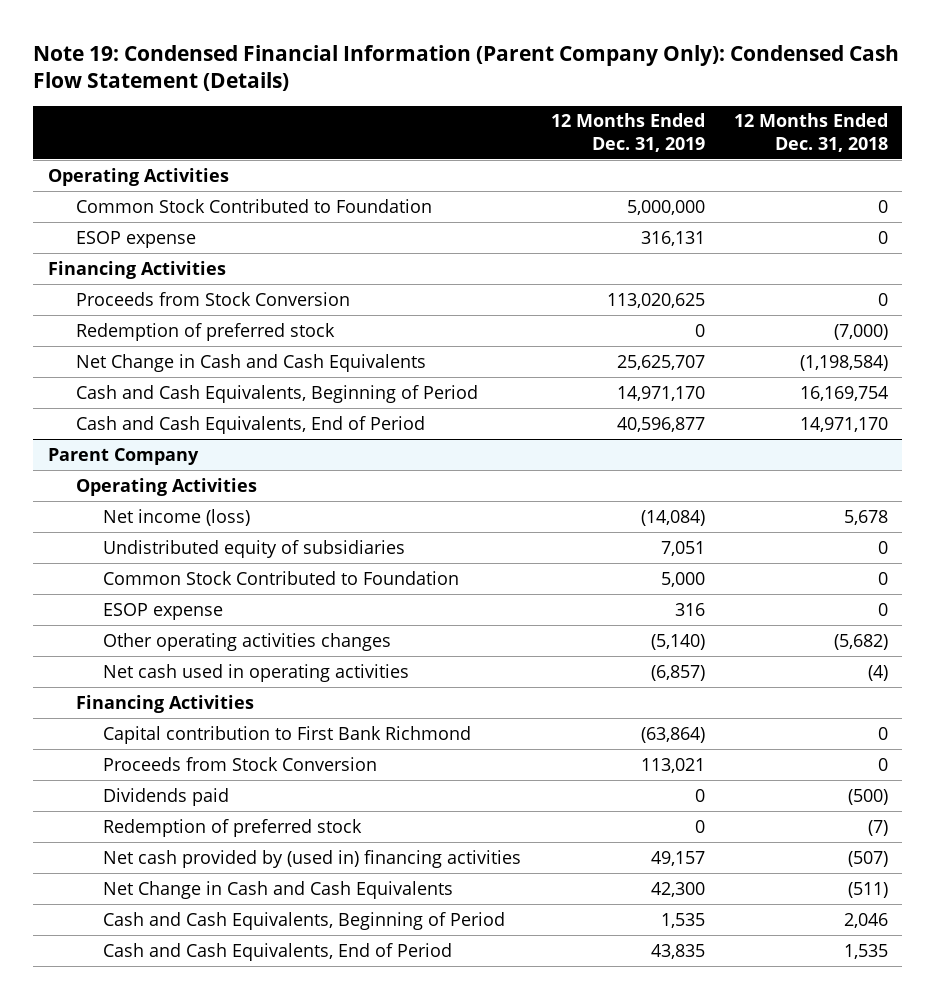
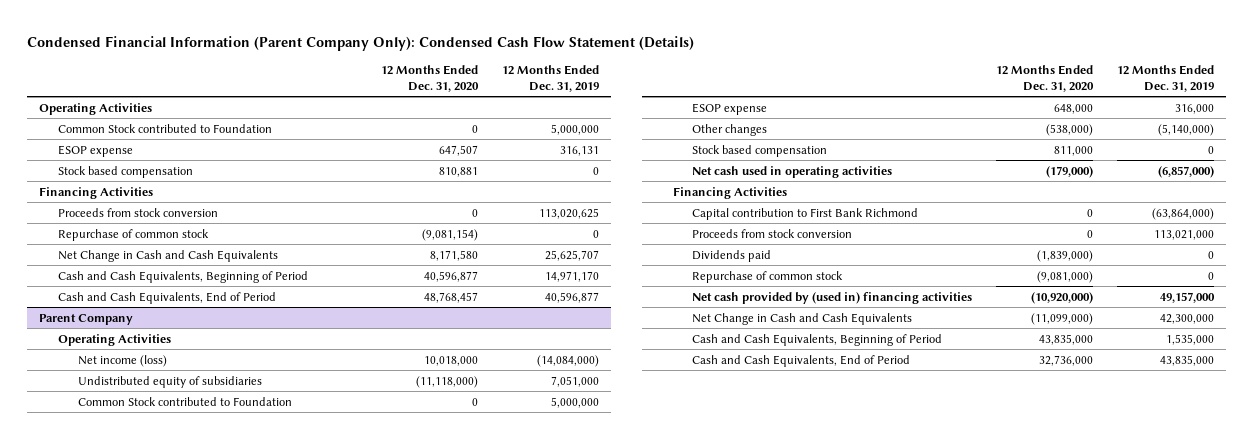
[33,44,900,92] Note 19: Condensed Financial Information (Parent Company Only): Condensed Cash Flow Statement (Details) -> [27,35,695,51] Condensed Financial Information (Parent Company Only): Condensed Cash Flow Statement (Details)
[733,113,888,152] 12 Months Ended Dec. 31, 2018 -> none
none -> [381,64,480,93] 12 Months Ended Dec. 31, 2020
[75,198,432,213] Common Stock Contributed to Foundation -> [58,123,273,133] Common Stock contributed to Foundation
none -> [58,165,194,178] Stock based compensation
[75,322,335,341] Redemption of preferred stock -> none
[75,291,350,306] Proceeds from Stock Conversion -> [58,207,219,217] Proceeds from stock conversion
none -> [58,228,210,241] Repurchase of common stock
[640,509,705,526] (14,084) -> [536,354,599,367] (14,084,000)
[660,540,705,556] 7,051 -> [550,375,599,387] 7,051,000
[103,570,460,585] Common Stock Contributed to Foundation -> [77,396,292,406] Common Stock contributed to Foundation
[660,571,705,587] 5,000 -> [550,396,599,408] 5,000,000
[674,602,705,616] 316 -> [1174,103,1214,114] 316,000
[103,632,392,651] Other operating activities changes -> [692,123,768,136] Other changes
[650,633,705,650] (5,140) -> [1157,123,1214,136] (5,140,000)
none -> [692,144,828,157] Stock based compensation
[650,664,705,681] (6,857) -> [1157,165,1214,178] (6,857,000)
[640,726,705,743] (63,864) -> [1151,207,1214,220] (63,864,000)
[103,756,378,771] Proceeds from Stock Conversion -> [692,228,853,238] Proceeds from stock conversion
[640,757,705,773] 113,021 -> [1153,229,1214,240] 113,021,000
[103,818,363,837] Redemption of preferred stock -> none
none -> [692,270,844,283] Repurchase of common stock
[650,850,705,866] 49,157 -> [1159,291,1215,303] 49,157,000
[650,881,705,897] 42,300 -> [1159,313,1214,324] 42,300,000
[660,912,705,928] 1,535 -> [1165,333,1214,345] 1,535,000
[650,943,705,959] 43,835 -> [1159,354,1214,366] 43,835,000

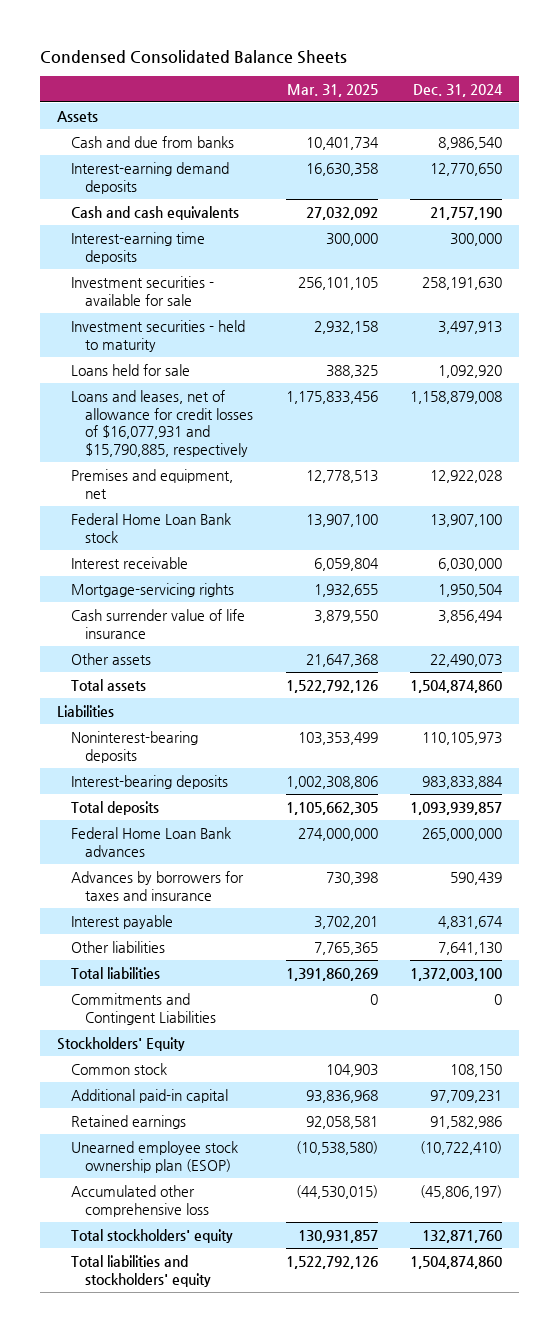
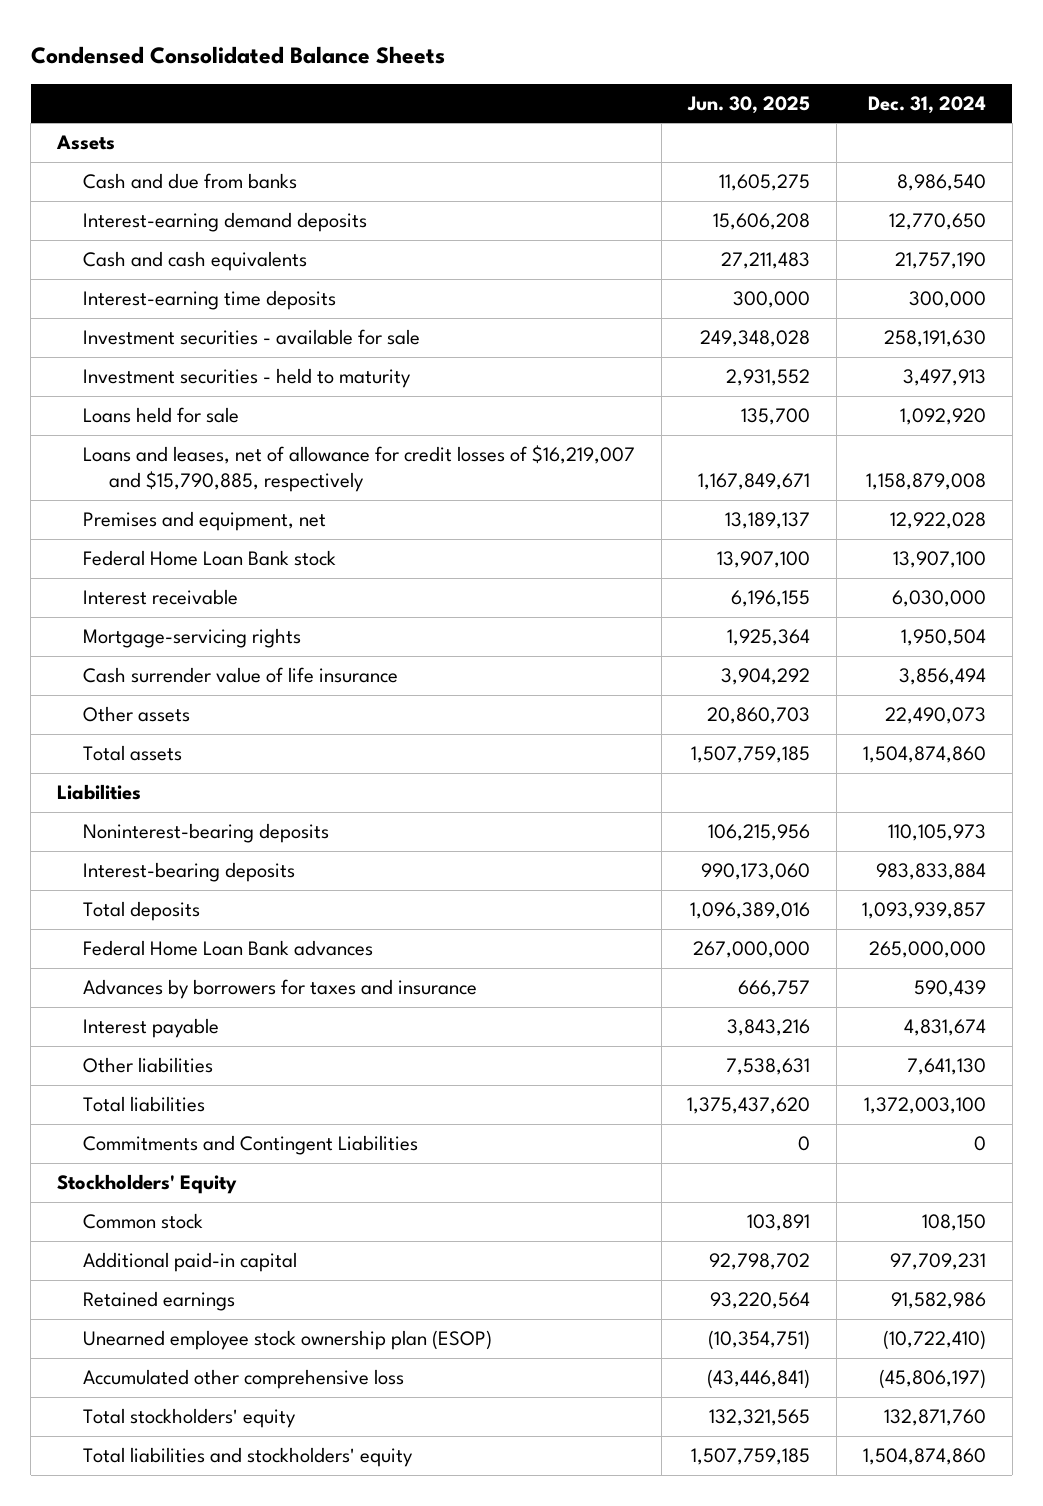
[286,83,378,97] Mar. 31, 2025 -> none
none -> [687,95,811,114] Jun. 30, 2025
[70,390,253,457] Loans and leases, net of allowance for credit losses of $16,077,931 and $15,790,885, respectively -> [83,445,636,493] Loans and leases, net of allowance for credit losses of $16,219,007 and $15,790,885, respectively

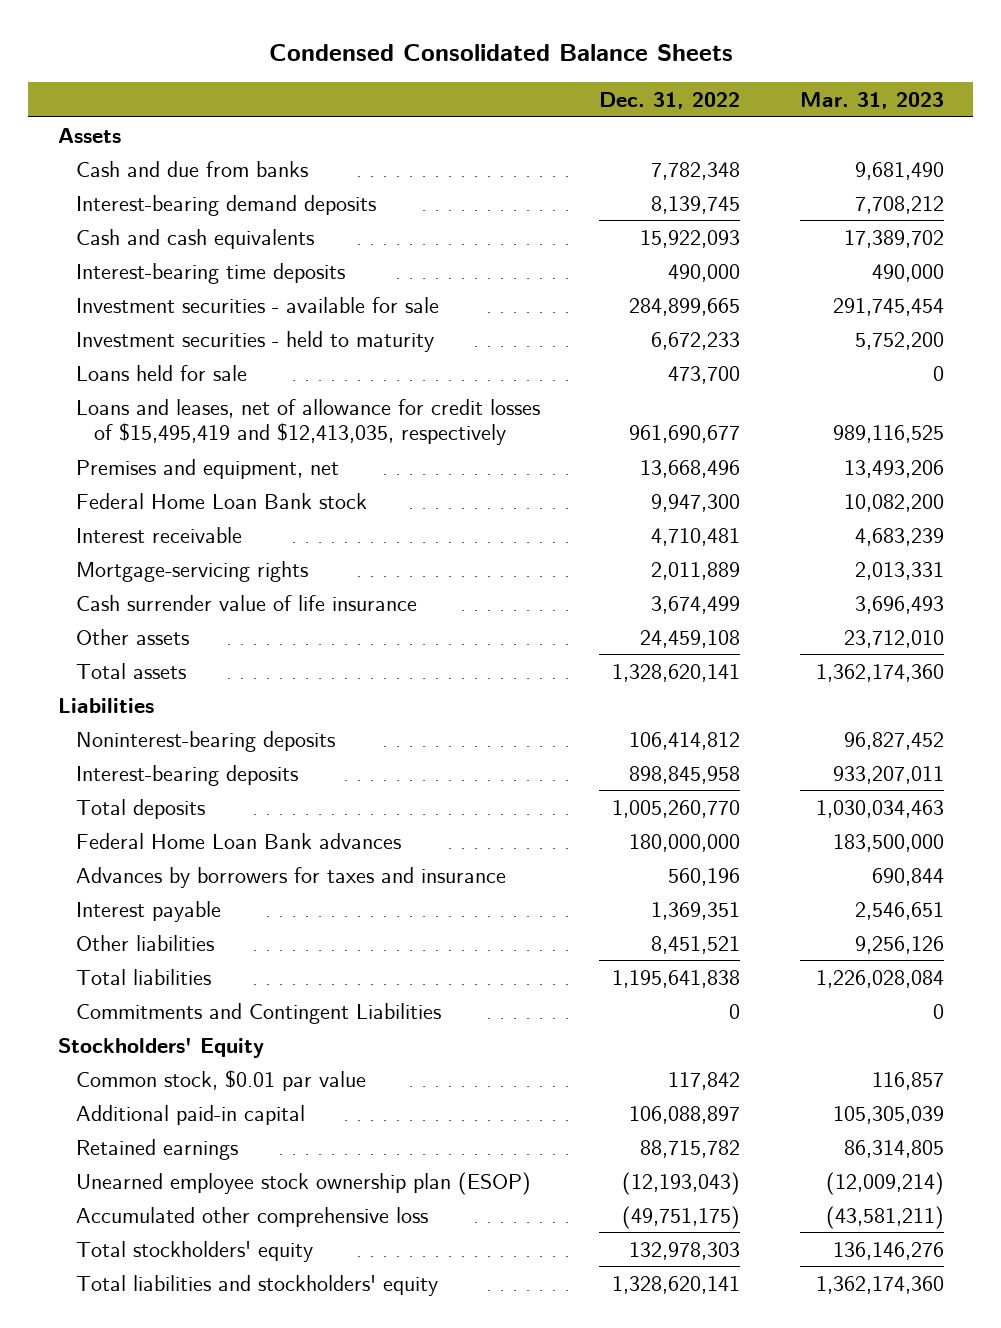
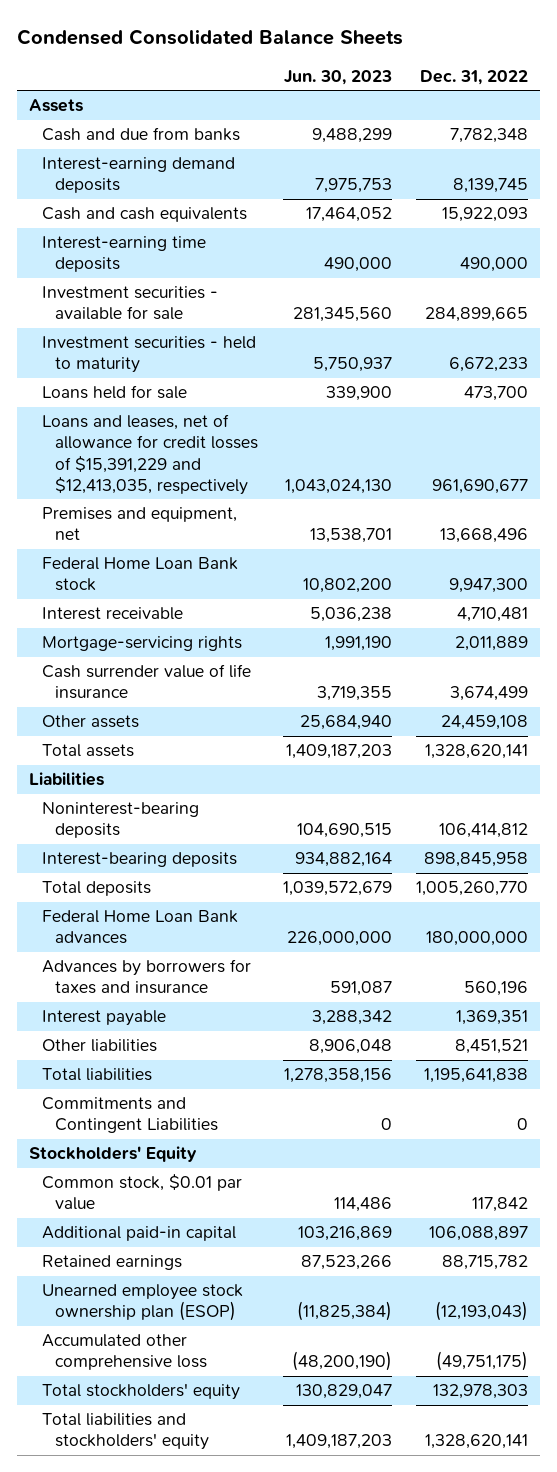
[799,92,944,110] Mar. 31, 2023 -> none
none -> [283,69,392,85] Jun. 30, 2023
[75,194,376,216] Interest-bearing demand deposits -> [42,157,236,194] Interest-earning demand deposits
[75,262,345,284] Interest-bearing time deposits -> [42,236,207,273] Interest-earning time deposits
[75,398,540,446] Loans and leases, net of allowance for credit losses of $15,495,419 and $12,413,035, respectively -> [42,414,259,495] Loans and leases, net of allowance for credit losses of $15,391,229 and $12,413,035, respectively

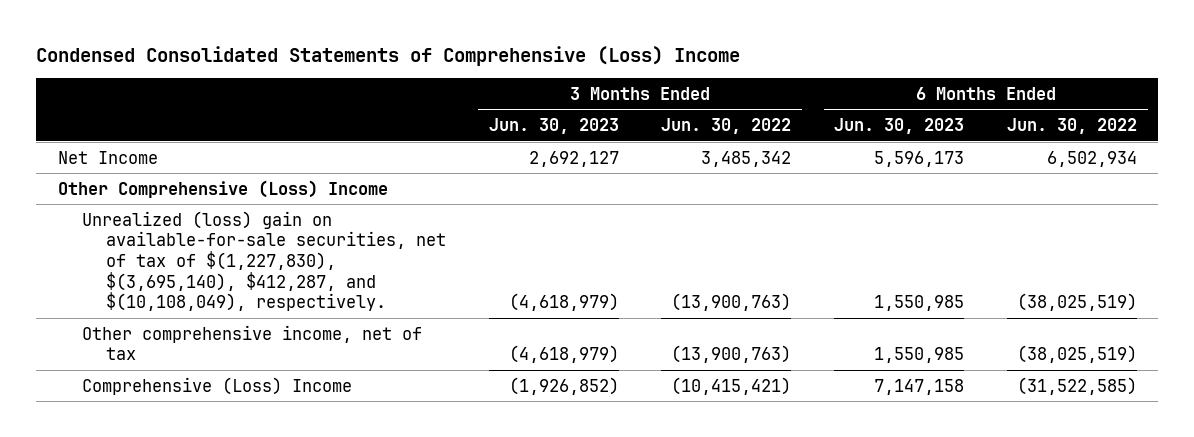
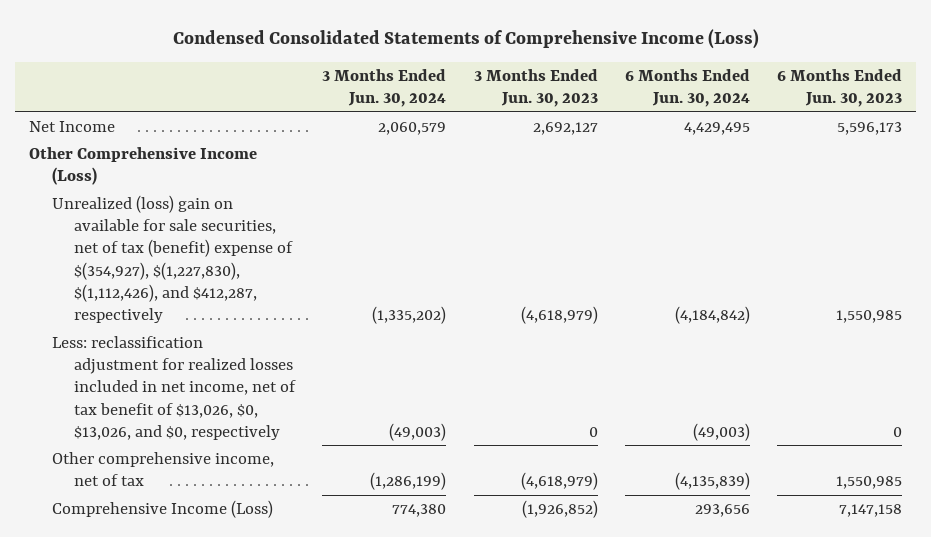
[36,45,741,66] Condensed Consolidated Statements of Comprehensive (Loss) Income -> [172,28,759,49] Condensed Consolidated Statements of Comprehensive Income (Loss)
[661,118,792,135] Jun. 30, 2022 -> none
[1006,118,1137,135] Jun. 30, 2022 -> none
none -> [322,69,447,108] 3 Months Ended Jun. 30, 2024
none -> [624,69,750,108] 6 Months Ended Jun. 30, 2024
[57,179,388,198] Other Comprehensive (Loss) Income -> [28,146,257,186] Other Comprehensive Income (Loss)
[81,210,447,312] Unrealized (loss) gain on available-for-sale securities, net of tax of $(1,227,830), $(3,695,140), $412,287, and $(10,108,049), respectively. -> [51,194,294,324] Unrealized (loss) gain on available for sale securities, net of tax (benefit) expense of $(354,927), $(1,227,830), $(1,112,426), and $412,287, respectively
none -> [51,335,297,440] Less: reclassification adjustment for realized losses included in net income, net of tax benefit of $13,026, $0, $13,026, and $0, respectively
[81,376,352,395] Comprehensive (Loss) Income -> [51,499,273,518] Comprehensive Income (Loss)

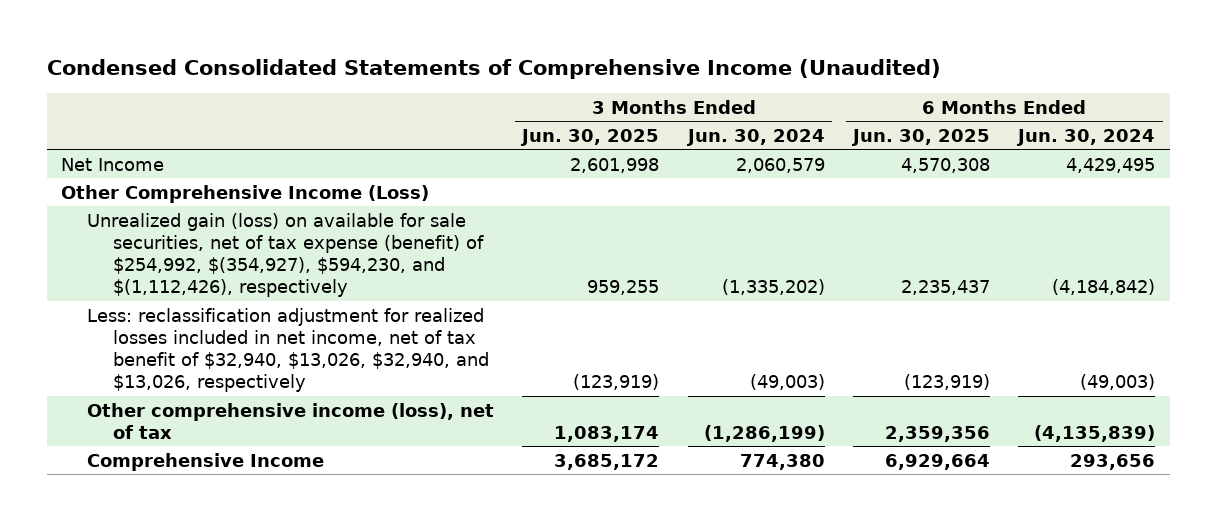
[172,28,759,49] Condensed Consolidated Statements of Comprehensive Income (Loss) -> [46,59,941,80] Condensed Consolidated Statements of Comprehensive Income (Unaudited)
[473,69,598,108] 3 Months Ended Jun. 30, 2023 -> none
[777,69,903,108] 6 Months Ended Jun. 30, 2023 -> none
none -> [520,128,660,146] Jun. 30, 2025
none -> [851,128,991,146] Jun. 30, 2025
[51,194,294,324] Unrealized (loss) gain on available for sale securities, net of tax (benefit) expense of $(354,927), $(1,227,830), $(1,112,426), and $412,287, respectively -> [87,212,484,298] Unrealized gain (loss) on available for sale securities, net of tax expense (benefit) of $254,992, $(354,927), $594,230, and $(1,112,426), respectively
[51,335,297,440] Less: reclassification adjustment for realized losses included in net income, net of tax benefit of $13,026, $0, $13,026, and $0, respectively -> [87,307,489,393] Less: reclassification adjustment for realized losses included in net income, net of tax benefit of $32,940, $13,026, $32,940, and $13,026, respectively
[51,451,274,487] Other comprehensive income, net of tax -> [87,402,495,439] Other comprehensive income (loss), net of tax
[51,499,273,518] Comprehensive Income (Loss) -> [87,452,325,471] Comprehensive Income

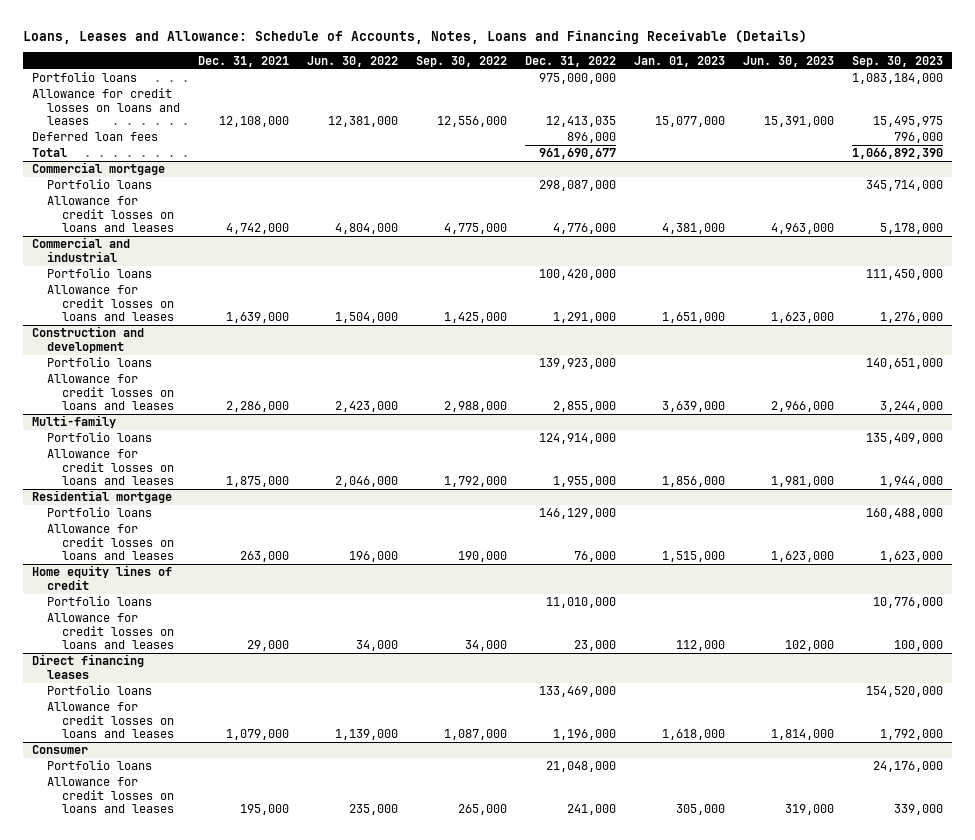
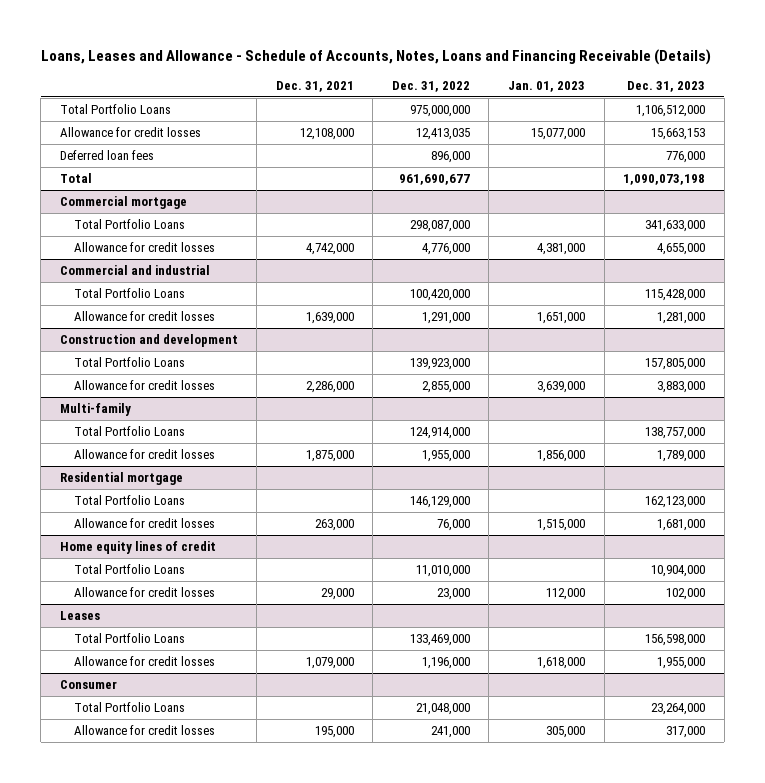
[23,30,808,45] Loans, Leases and Allowance: Schedule of Accounts, Notes, Loans and Financing Receivable (Details) -> [40,48,711,65] Loans, Leases and Allowance - Schedule of Accounts, Notes, Loans and Financing Receivable (Details)
[307,55,399,67] Jun. 30, 2022 -> none
[416,55,508,67] Sep. 30, 2022 -> none
[743,55,835,67] Jun. 30, 2023 -> none
[852,55,944,67] Sep. 30, 2023 -> none
none -> [627,80,706,92] Dec. 31, 2023
[32,72,138,83] Portfolio loans -> [59,104,171,115] Total Portfolio Loans
[32,88,181,126] Allowance for credit losses on loans and leases -> [59,127,201,138] Allowance for credit losses
[47,179,153,190] Portfolio loans -> [73,219,185,230] Total Portfolio Loans
[47,196,174,233] Allowance for credit losses on loans and leases -> [73,242,215,253] Allowance for credit losses
[47,268,153,279] Portfolio loans -> [73,288,185,299] Total Portfolio Loans
[47,285,174,322] Allowance for credit losses on loans and leases -> [73,311,215,322] Allowance for credit losses
[47,357,153,368] Portfolio loans -> [73,357,185,368] Total Portfolio Loans
[47,374,174,411] Allowance for credit losses on loans and leases -> [73,380,215,391] Allowance for credit losses
[47,432,153,443] Portfolio loans -> [73,426,185,437] Total Portfolio Loans
[47,449,174,486] Allowance for credit losses on loans and leases -> [73,449,215,460] Allowance for credit losses
[47,507,153,518] Portfolio loans -> [73,495,185,506] Total Portfolio Loans
[47,524,174,561] Allowance for credit losses on loans and leases -> [73,518,215,529] Allowance for credit losses
[47,596,153,607] Portfolio loans -> [73,564,185,575] Total Portfolio Loans
[47,613,174,650] Allowance for credit losses on loans and leases -> [73,587,215,598] Allowance for credit losses
[32,654,145,679] Direct financing leases -> [59,611,100,621] Leases
[47,685,153,696] Portfolio loans -> [73,633,185,644] Total Portfolio Loans
[47,702,174,739] Allowance for credit losses on loans and leases -> [73,656,215,667] Allowance for credit losses
[47,760,153,771] Portfolio loans -> [73,702,185,713] Total Portfolio Loans
[47,777,174,814] Allowance for credit losses on loans and leases -> [73,725,215,736] Allowance for credit losses

